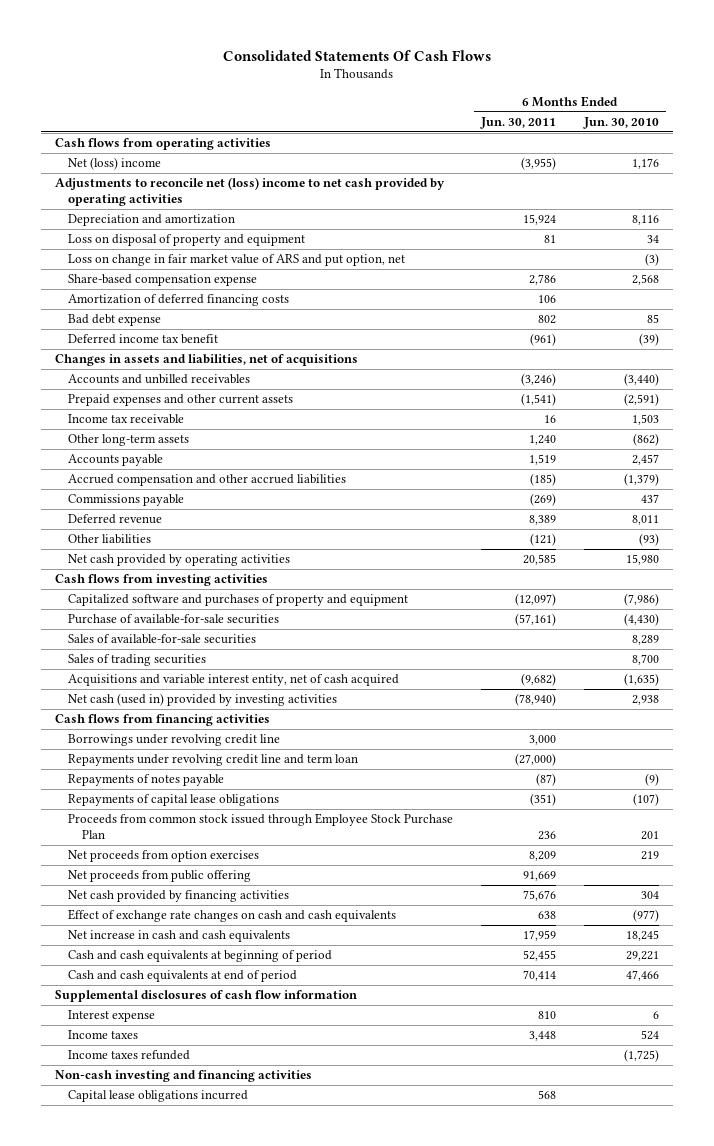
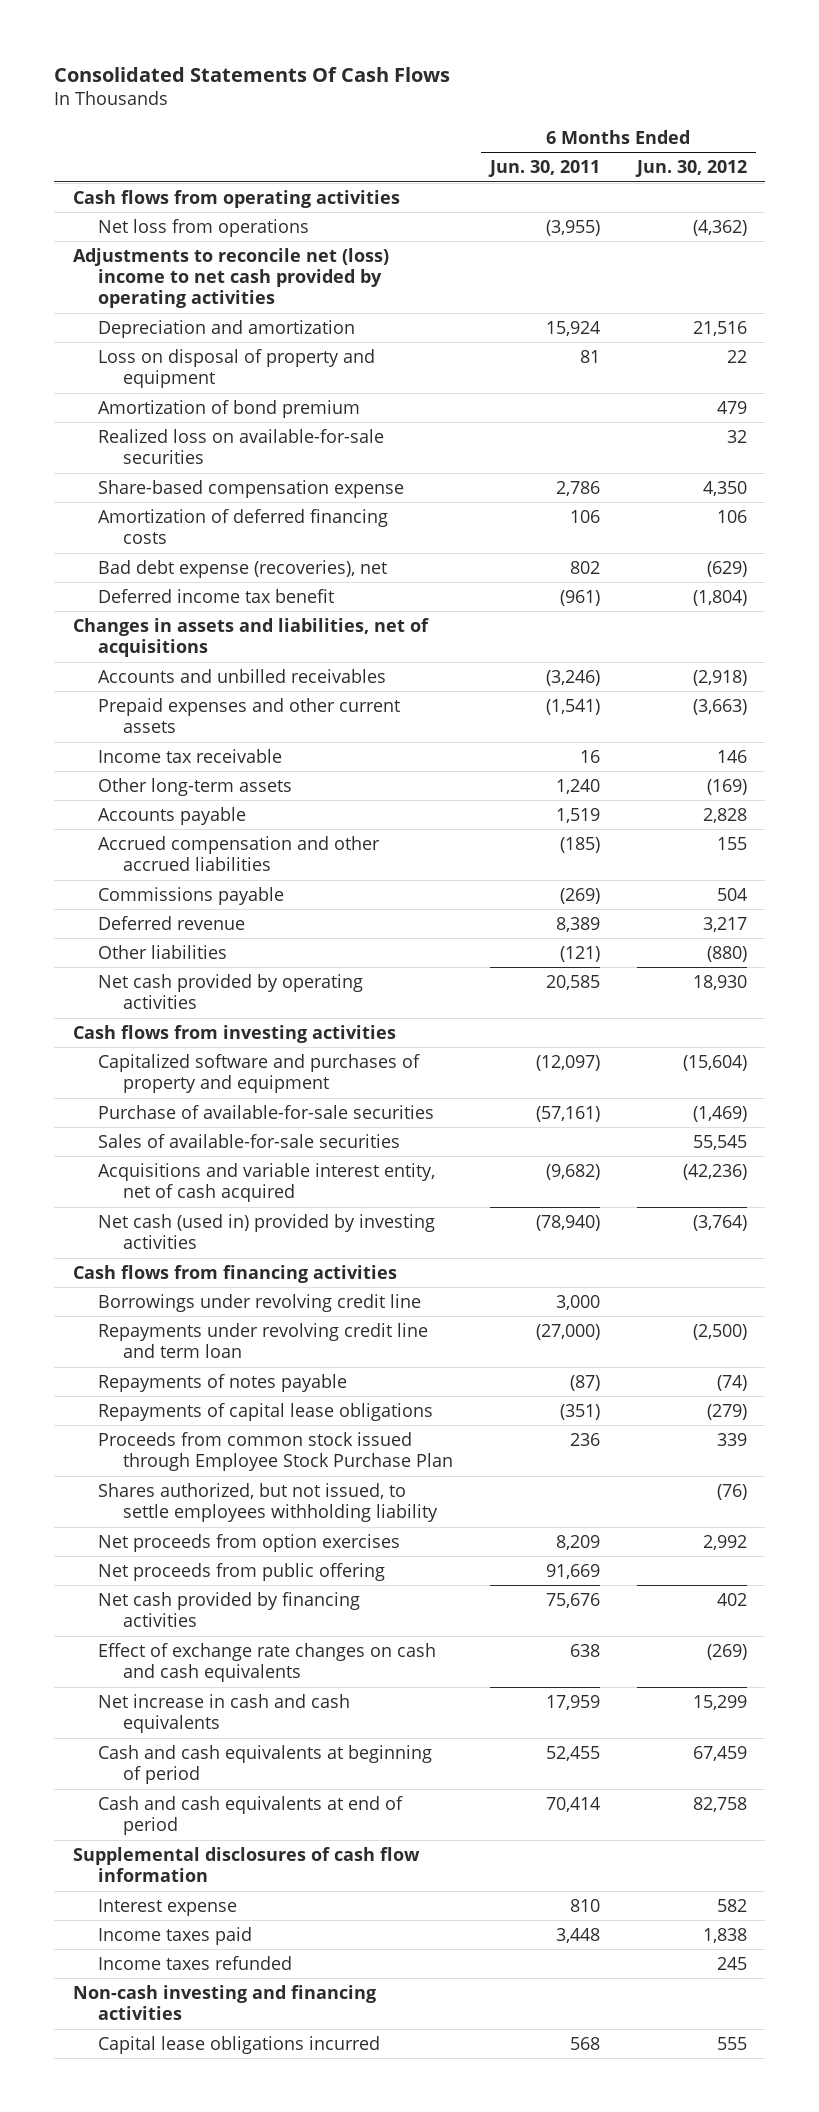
[582,116,659,129] Jun. 30, 2010 -> none
none -> [634,160,747,178] Jun. 30, 2012
[68,157,162,171] Net (loss) income -> [97,218,309,237] Net loss from operations
[68,254,406,267] Loss on change in fair market value of ARS and put option, net -> none
none -> [97,399,360,418] Amortization of bond premium
none -> [97,428,384,465] Realized loss on available-for-sale securities
[68,314,162,327] Bad debt expense -> [97,559,387,578] Bad debt expense (recoveries), net
[68,654,207,667] Sales of trading securities -> none
none -> [97,1482,438,1523] Shares authorized, but not issued, to settle employees withholding liability
[68,1030,139,1040] Income taxes -> [97,1926,252,1945] Income taxes paid

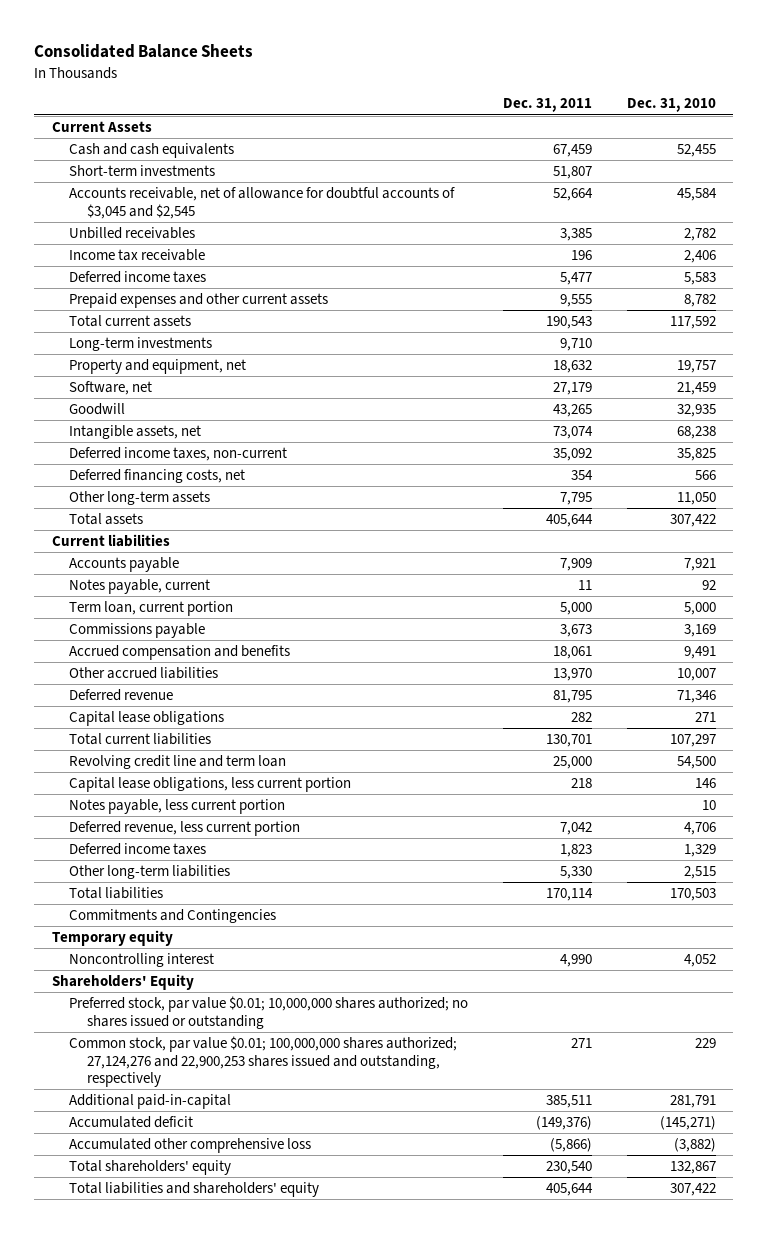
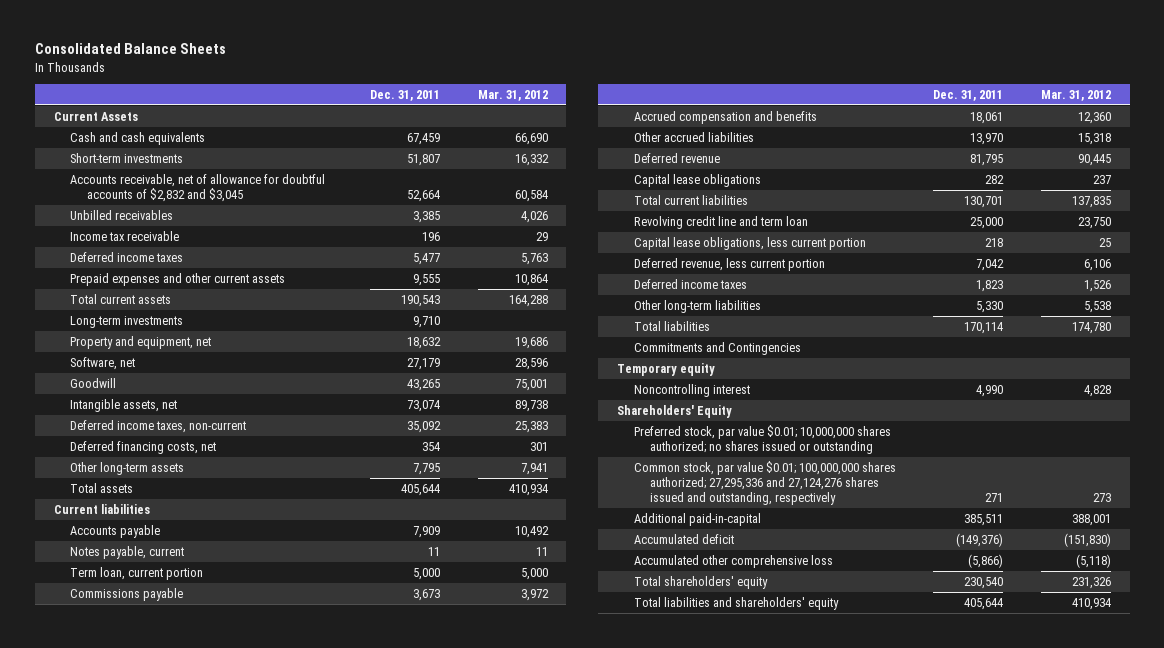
[626,98,716,113] Dec. 31, 2010 -> none
none -> [477,89,548,101] Mar. 31, 2012
[69,187,456,219] Accounts receivable, net of allowance for doubtful accounts of $3,045 and $2,545 -> [70,173,326,202] Accounts receivable, net of allowance for doubtful accounts of $2,832 and $3,045
[69,799,286,815] Notes payable, less current portion -> none
[69,1036,458,1088] Common stock, par value $0.01; 100,000,000 shares authorized; 27,124,276 and 22,900,253 shares issued and outstanding, respectively -> [633,460,896,506] Common stock, par value $0.01; 100,000,000 shares authorized; 27,295,336 and 27,124,276 shares issued and outstanding, respectively

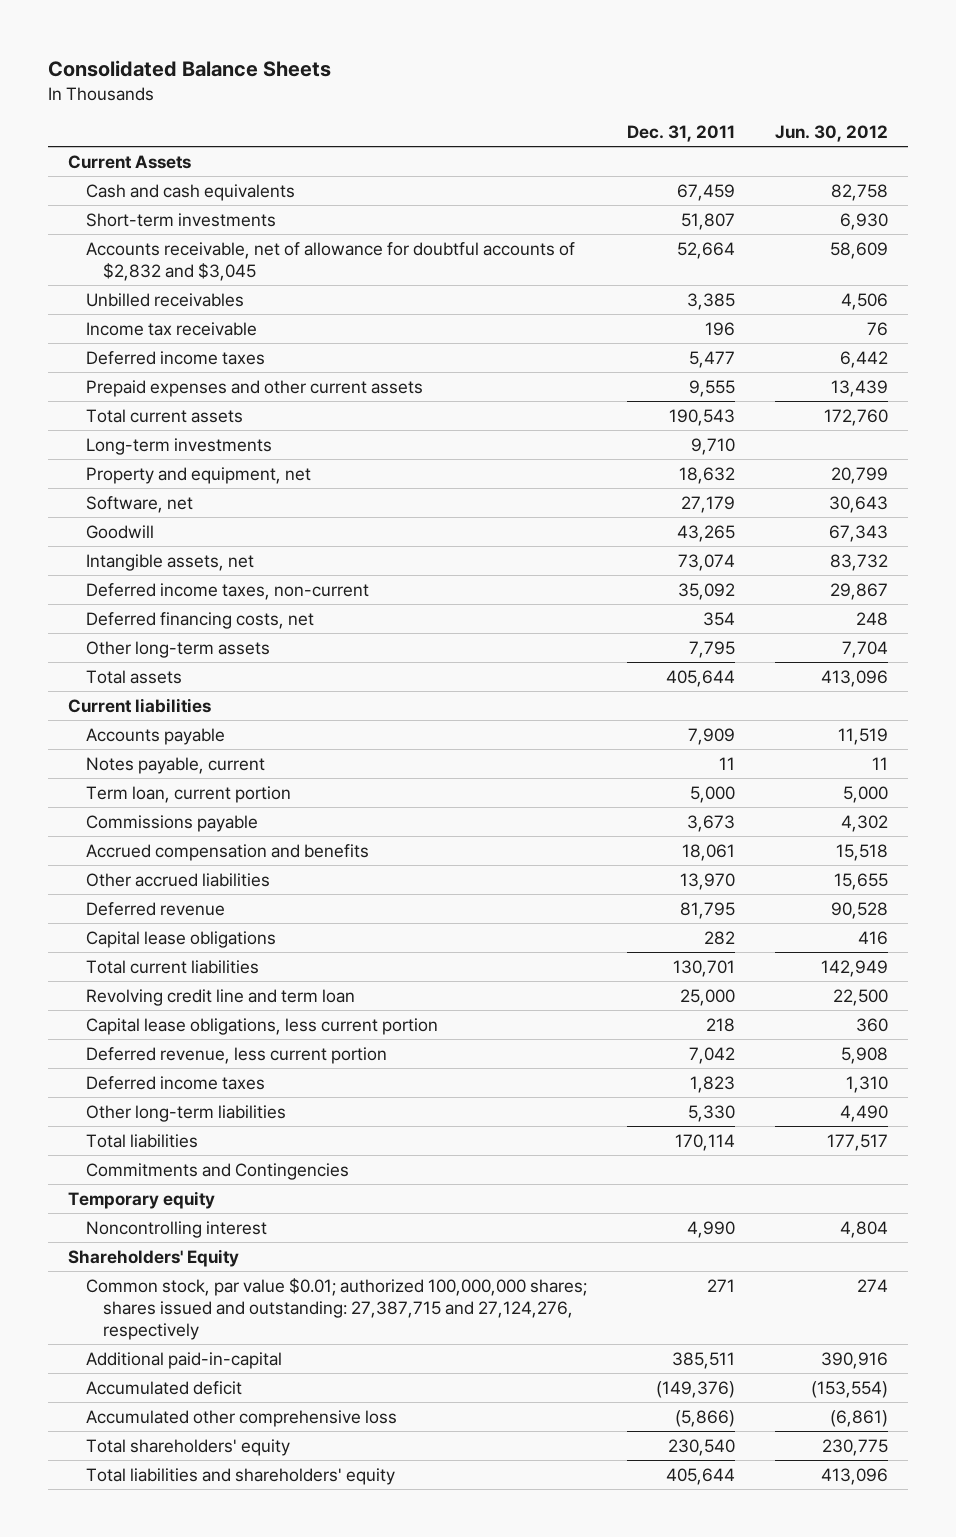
[477,89,548,101] Mar. 31, 2012 -> none
none -> [774,125,888,143] Jun. 30, 2012
[633,424,891,454] Preferred stock, par value $0.01; 10,000,000 shares authorized; no shares issued or outstanding -> none
[633,460,896,506] Common stock, par value $0.01; 100,000,000 shares authorized; 27,295,336 and 27,124,276 shares issued and outstanding, respectively -> [85,1277,587,1340] Common stock, par value $0.01; authorized 100,000,000 shares; shares issued and outstanding: 27,387,715 and 27,124,276, respectively

